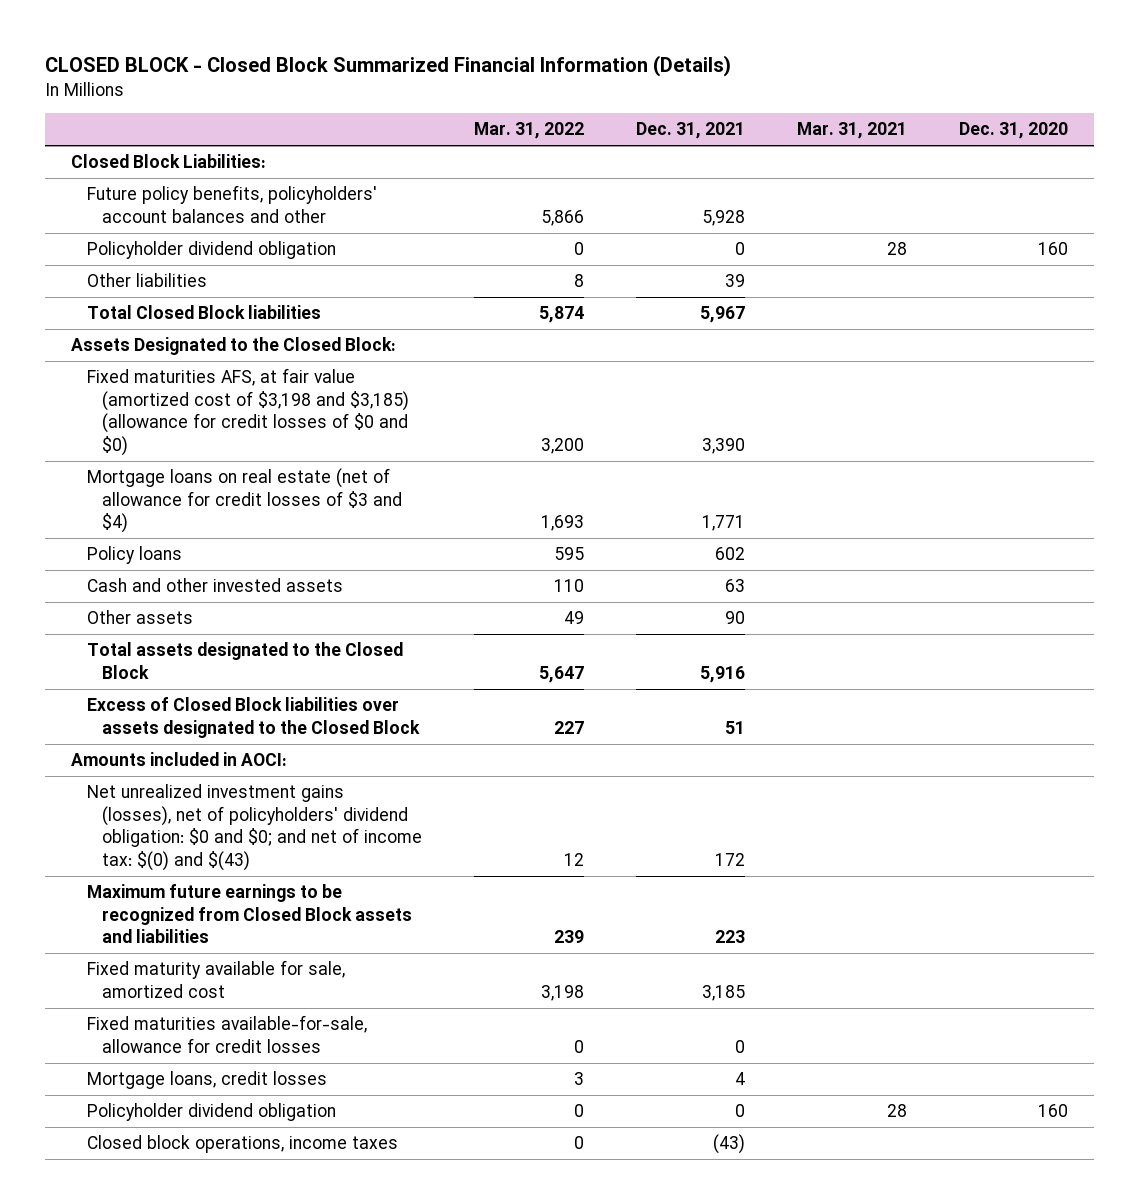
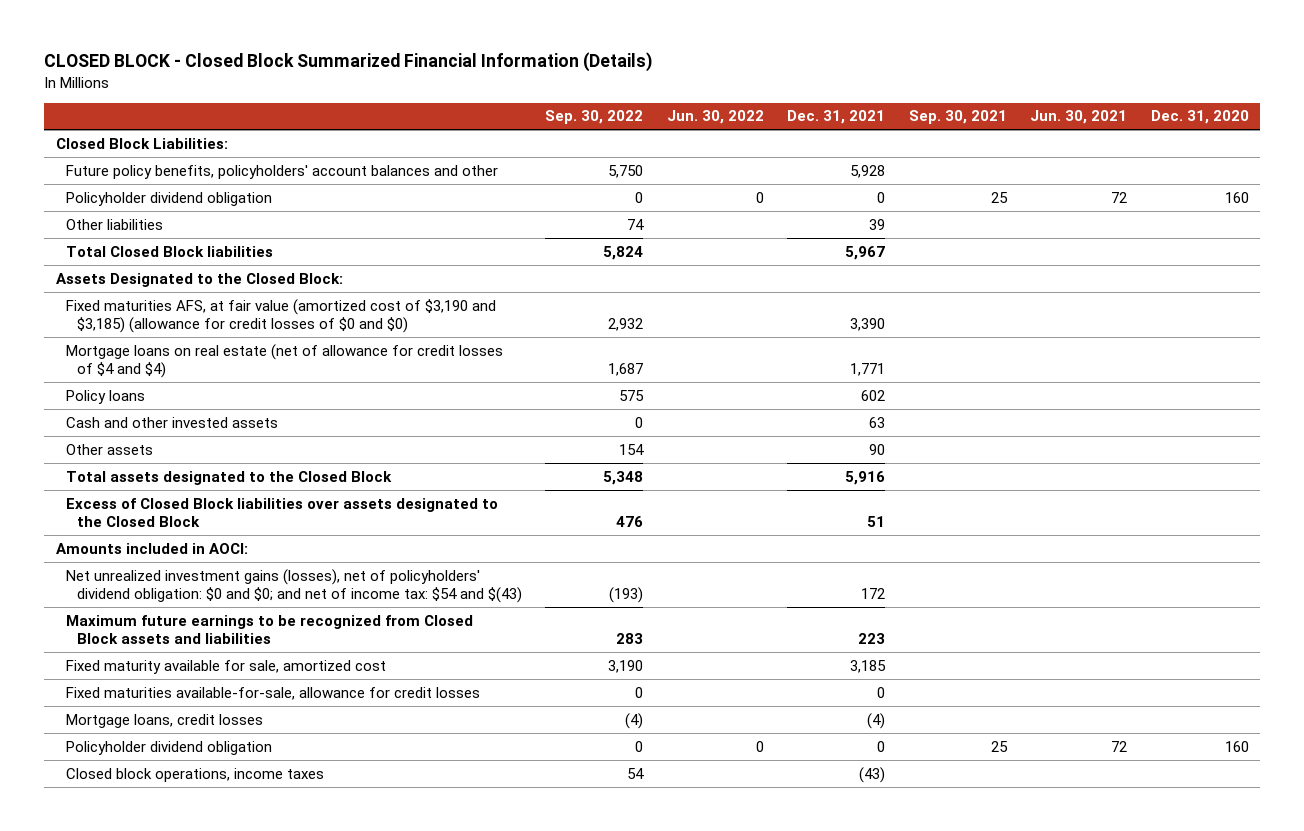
[474,122,585,140] Mar. 31, 2022 -> none
[797,122,908,140] Mar. 31, 2021 -> none
none -> [545,110,644,125] Sep. 30, 2022
none -> [666,110,764,125] Jun. 30, 2022
none -> [908,110,1007,125] Sep. 30, 2021
none -> [1030,110,1128,125] Jun. 30, 2021
[86,368,410,456] Fixed maturities AFS, at fair value (amortized cost of $3,198 and $3,185) (allowance for credit losses of $0 and $0) -> [66,298,497,333] Fixed maturities AFS, at fair value (amortized cost of $3,190 and $3,185) (allowance for credit losses of $0 and $0)
[86,468,403,534] Mortgage loans on real estate (net of allowance for credit losses of $3 and $4) -> [66,343,504,378] Mortgage loans on real estate (net of allowance for credit losses of $4 and $4)
[86,784,423,871] Net unrealized investment gains (losses), net of policyholders' dividend obligation: $0 and $0; and net of income tax: $(0) and $(43) -> [66,568,522,603] Net unrealized investment gains (losses), net of policyholders' dividend obligation: $0 and $0; and net of income tax: $54 and $(43)
[735,1072,746,1086] 4 -> [867,712,886,729] (4)

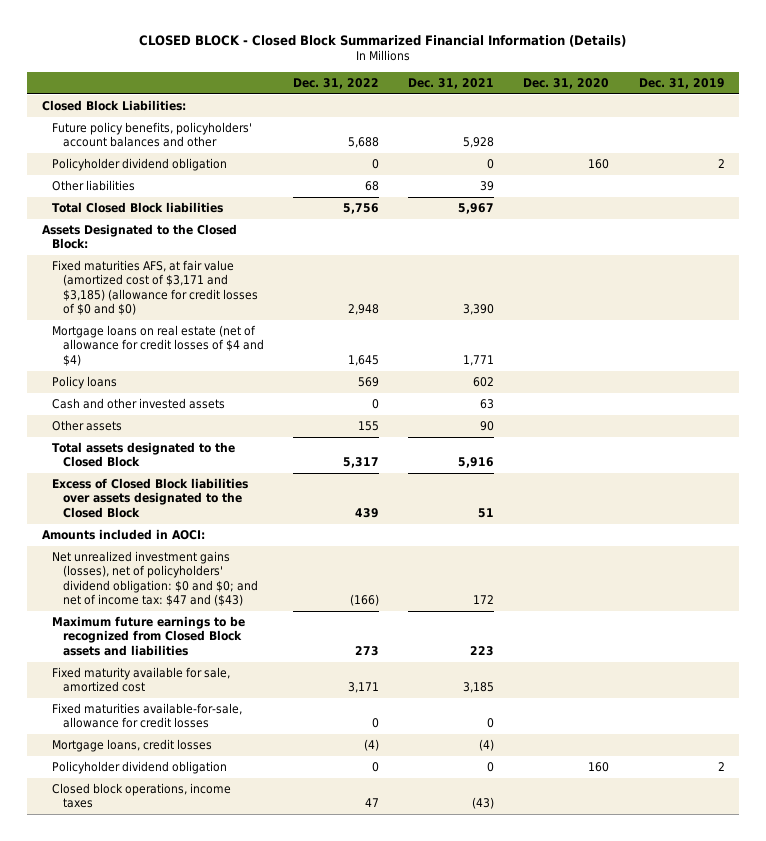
[545,110,644,125] Sep. 30, 2022 -> none
[666,110,764,125] Jun. 30, 2022 -> none
[908,110,1007,125] Sep. 30, 2021 -> none
[1030,110,1128,125] Jun. 30, 2021 -> none
none -> [292,77,379,89] Dec. 31, 2022
none -> [638,77,725,89] Dec. 31, 2019
[66,298,497,333] Fixed maturities AFS, at fair value (amortized cost of $3,190 and $3,185) (allowance for credit losses of $0 and $0) -> [52,260,258,315] Fixed maturities AFS, at fair value (amortized cost of $3,171 and $3,185) (allowance for credit losses of $0 and $0)
[66,568,522,603] Net unrealized investment gains (losses), net of policyholders' dividend obligation: $0 and $0; and net of income tax: $54 and $(43) -> [52,551,258,606] Net unrealized investment gains (losses), net of policyholders' dividend obligation: $0 and $0; and net of income tax: $47 and ($43)

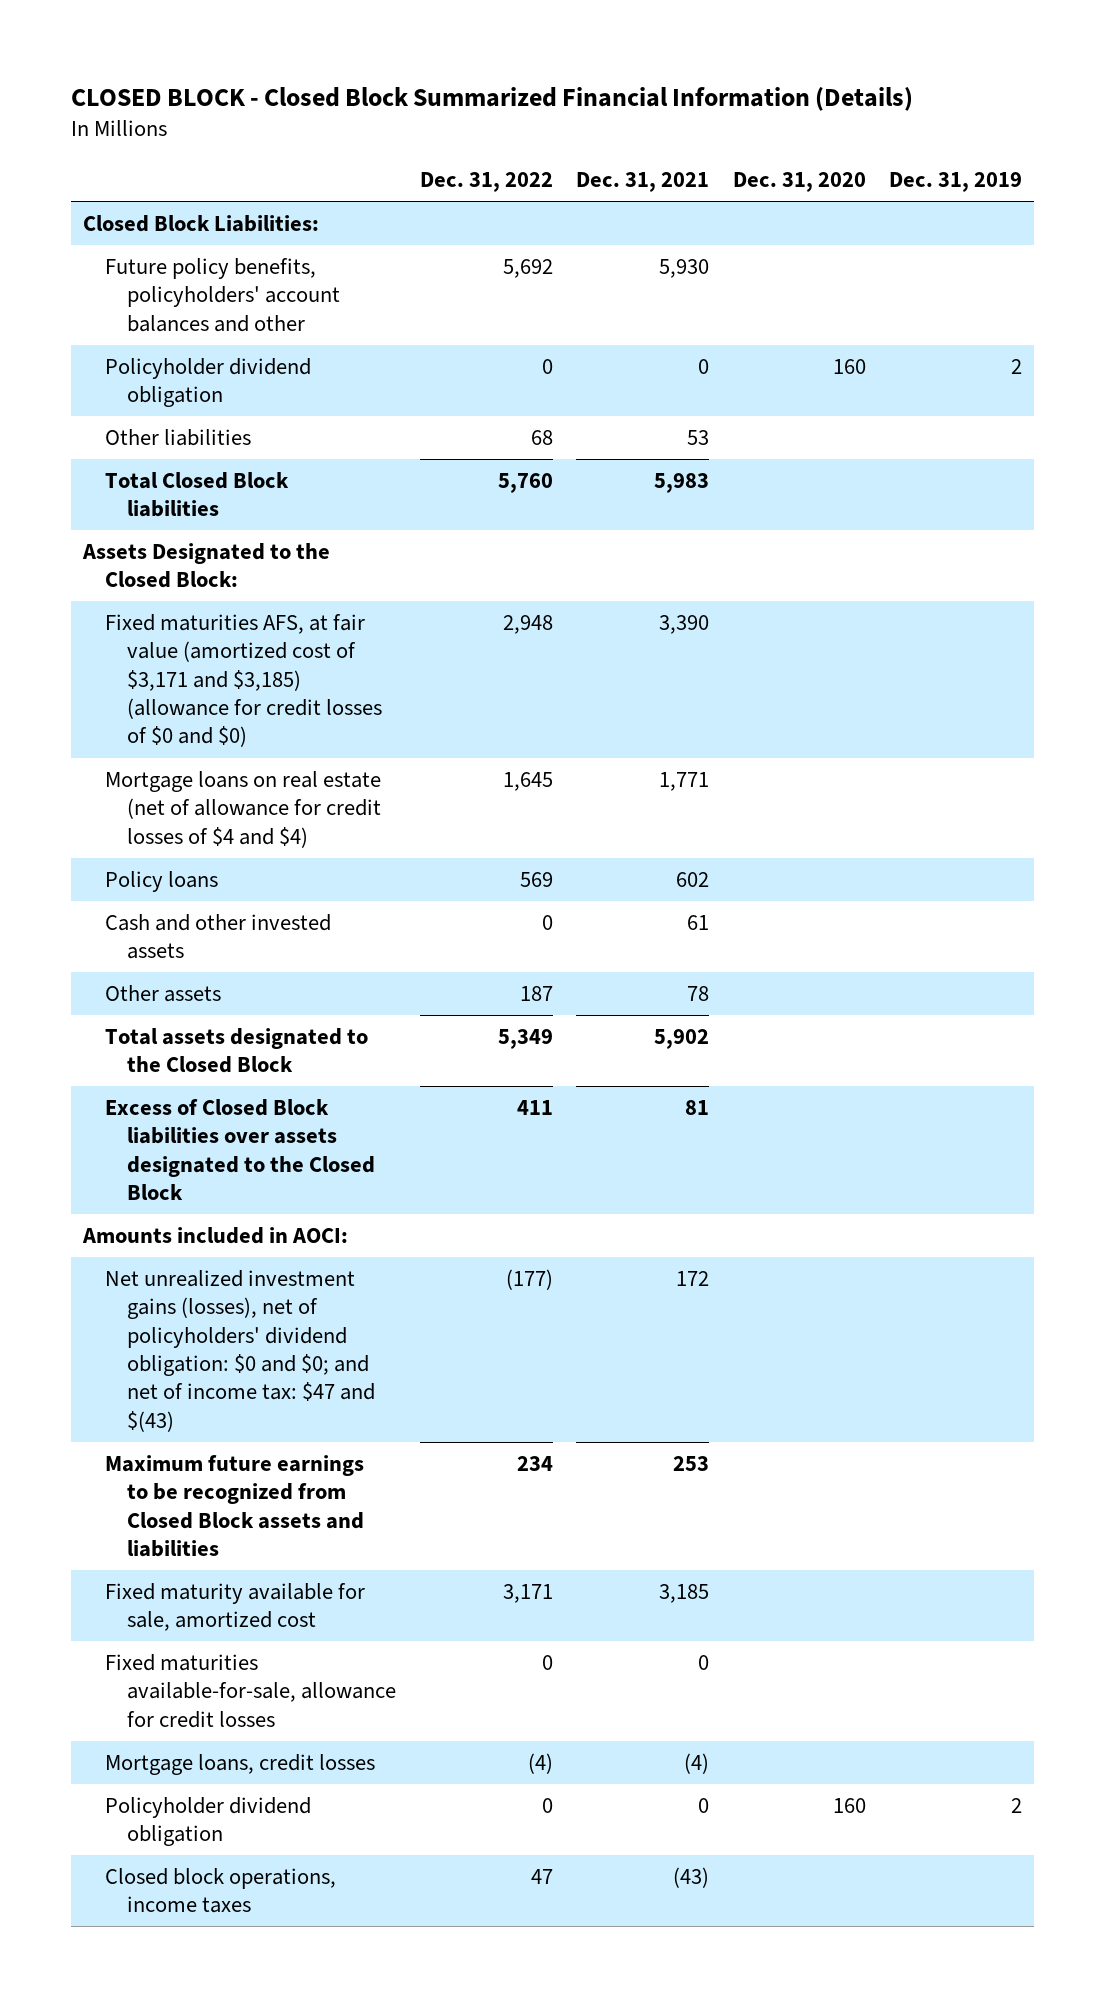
[347,137,379,149] 5,688 -> [502,258,553,278] 5,692
[463,137,495,149] 5,928 -> [659,258,710,278] 5,930
[480,181,495,192] 39 -> [687,429,710,445] 53
[342,203,379,215] 5,756 -> [497,472,553,493] 5,760
[458,203,495,215] 5,967 -> [654,472,710,493] 5,983
[480,399,495,410] 63 -> [687,914,710,930] 61
[357,421,379,432] 155 -> [519,985,553,1001] 187
[480,421,495,432] 90 -> [687,985,710,1001] 78
[342,457,379,469] 5,317 -> [497,1028,553,1049] 5,349
[458,457,495,469] 5,916 -> [654,1028,710,1049] 5,902
[354,507,379,518] 439 -> [516,1099,553,1115] 411
[478,507,495,518] 51 -> [685,1099,710,1115] 81
[52,551,258,606] Net unrealized investment gains (losses), net of policyholders' dividend obligation: $0 and $0; and net of income tax: $47 and ($43) -> [104,1269,376,1432] Net unrealized investment gains (losses), net of policyholders' dividend obligation: $0 and $0; and net of income tax: $47 and $(43)
[349,593,379,606] (166) -> [505,1268,553,1290] (177)
[354,645,379,656] 273 -> [516,1455,553,1471] 234
[470,645,495,656] 223 -> [673,1455,710,1471] 253

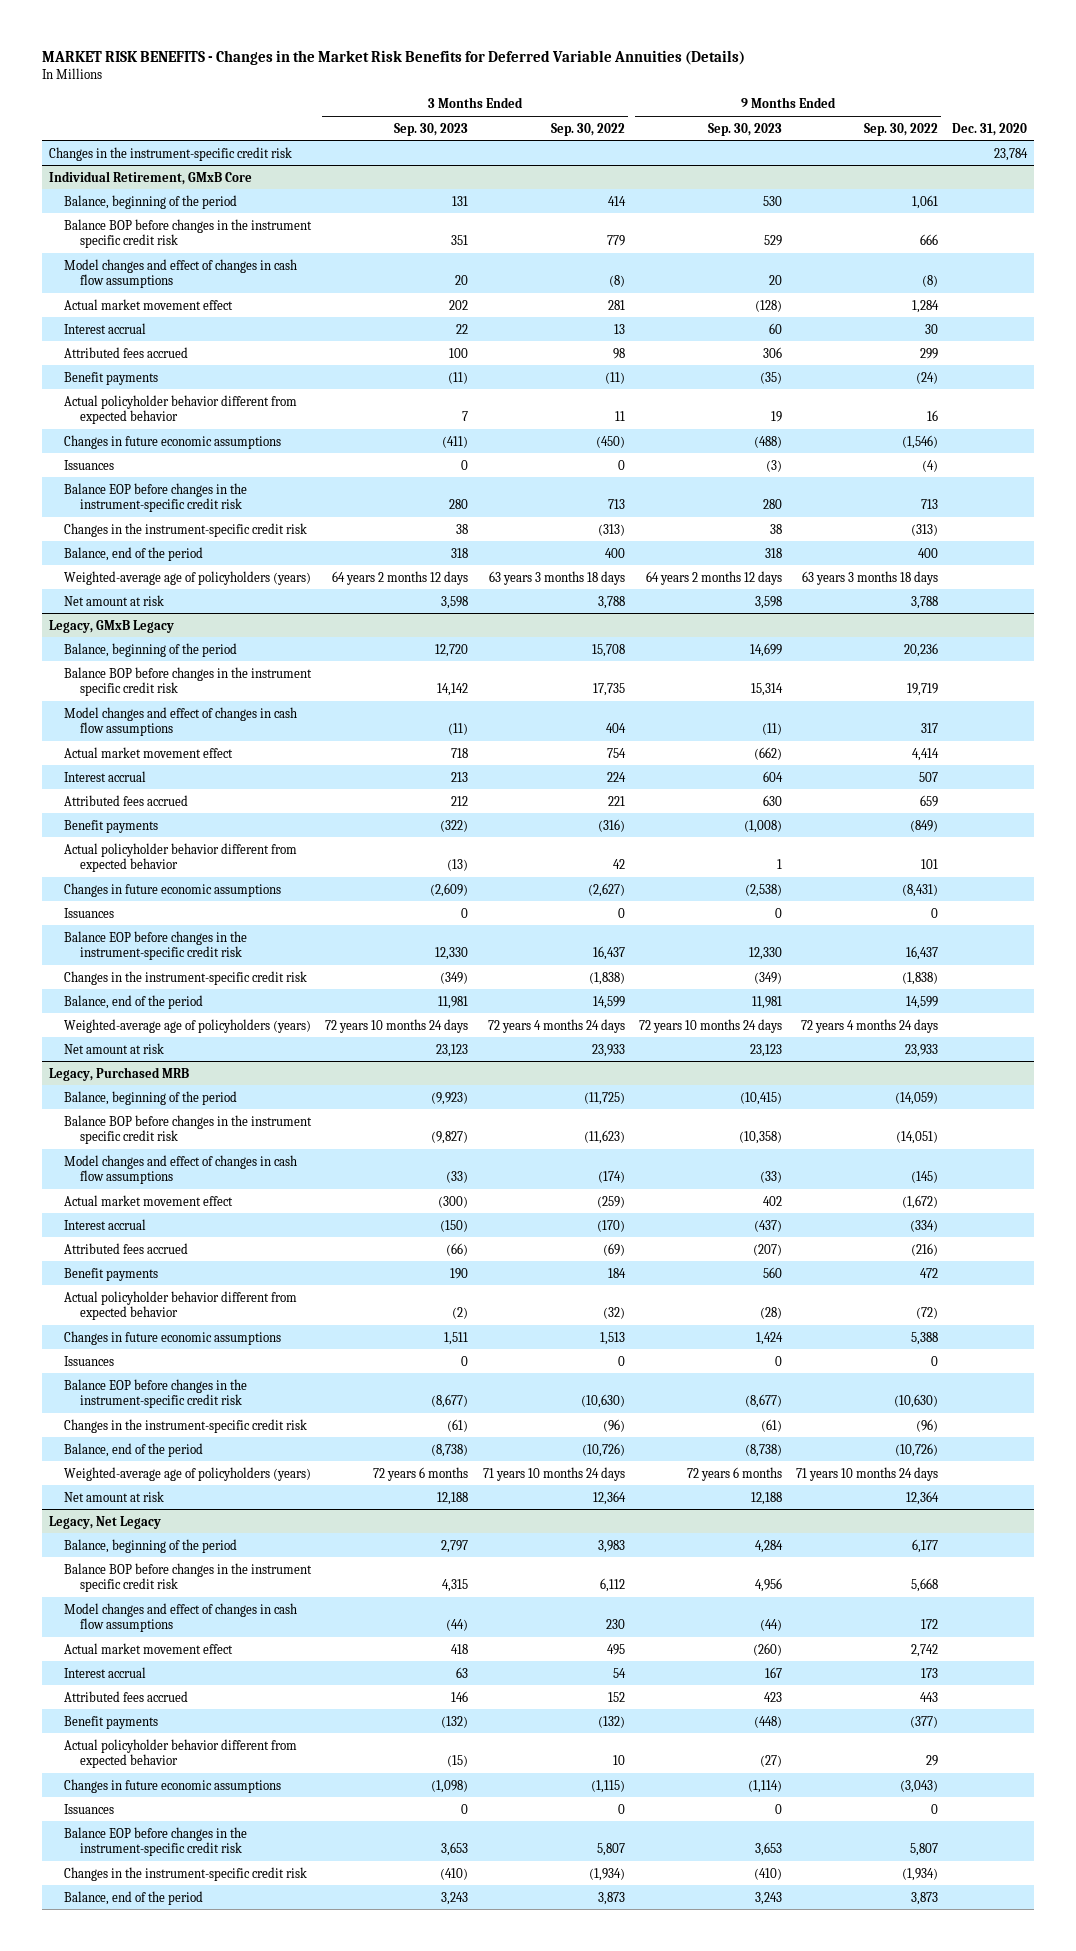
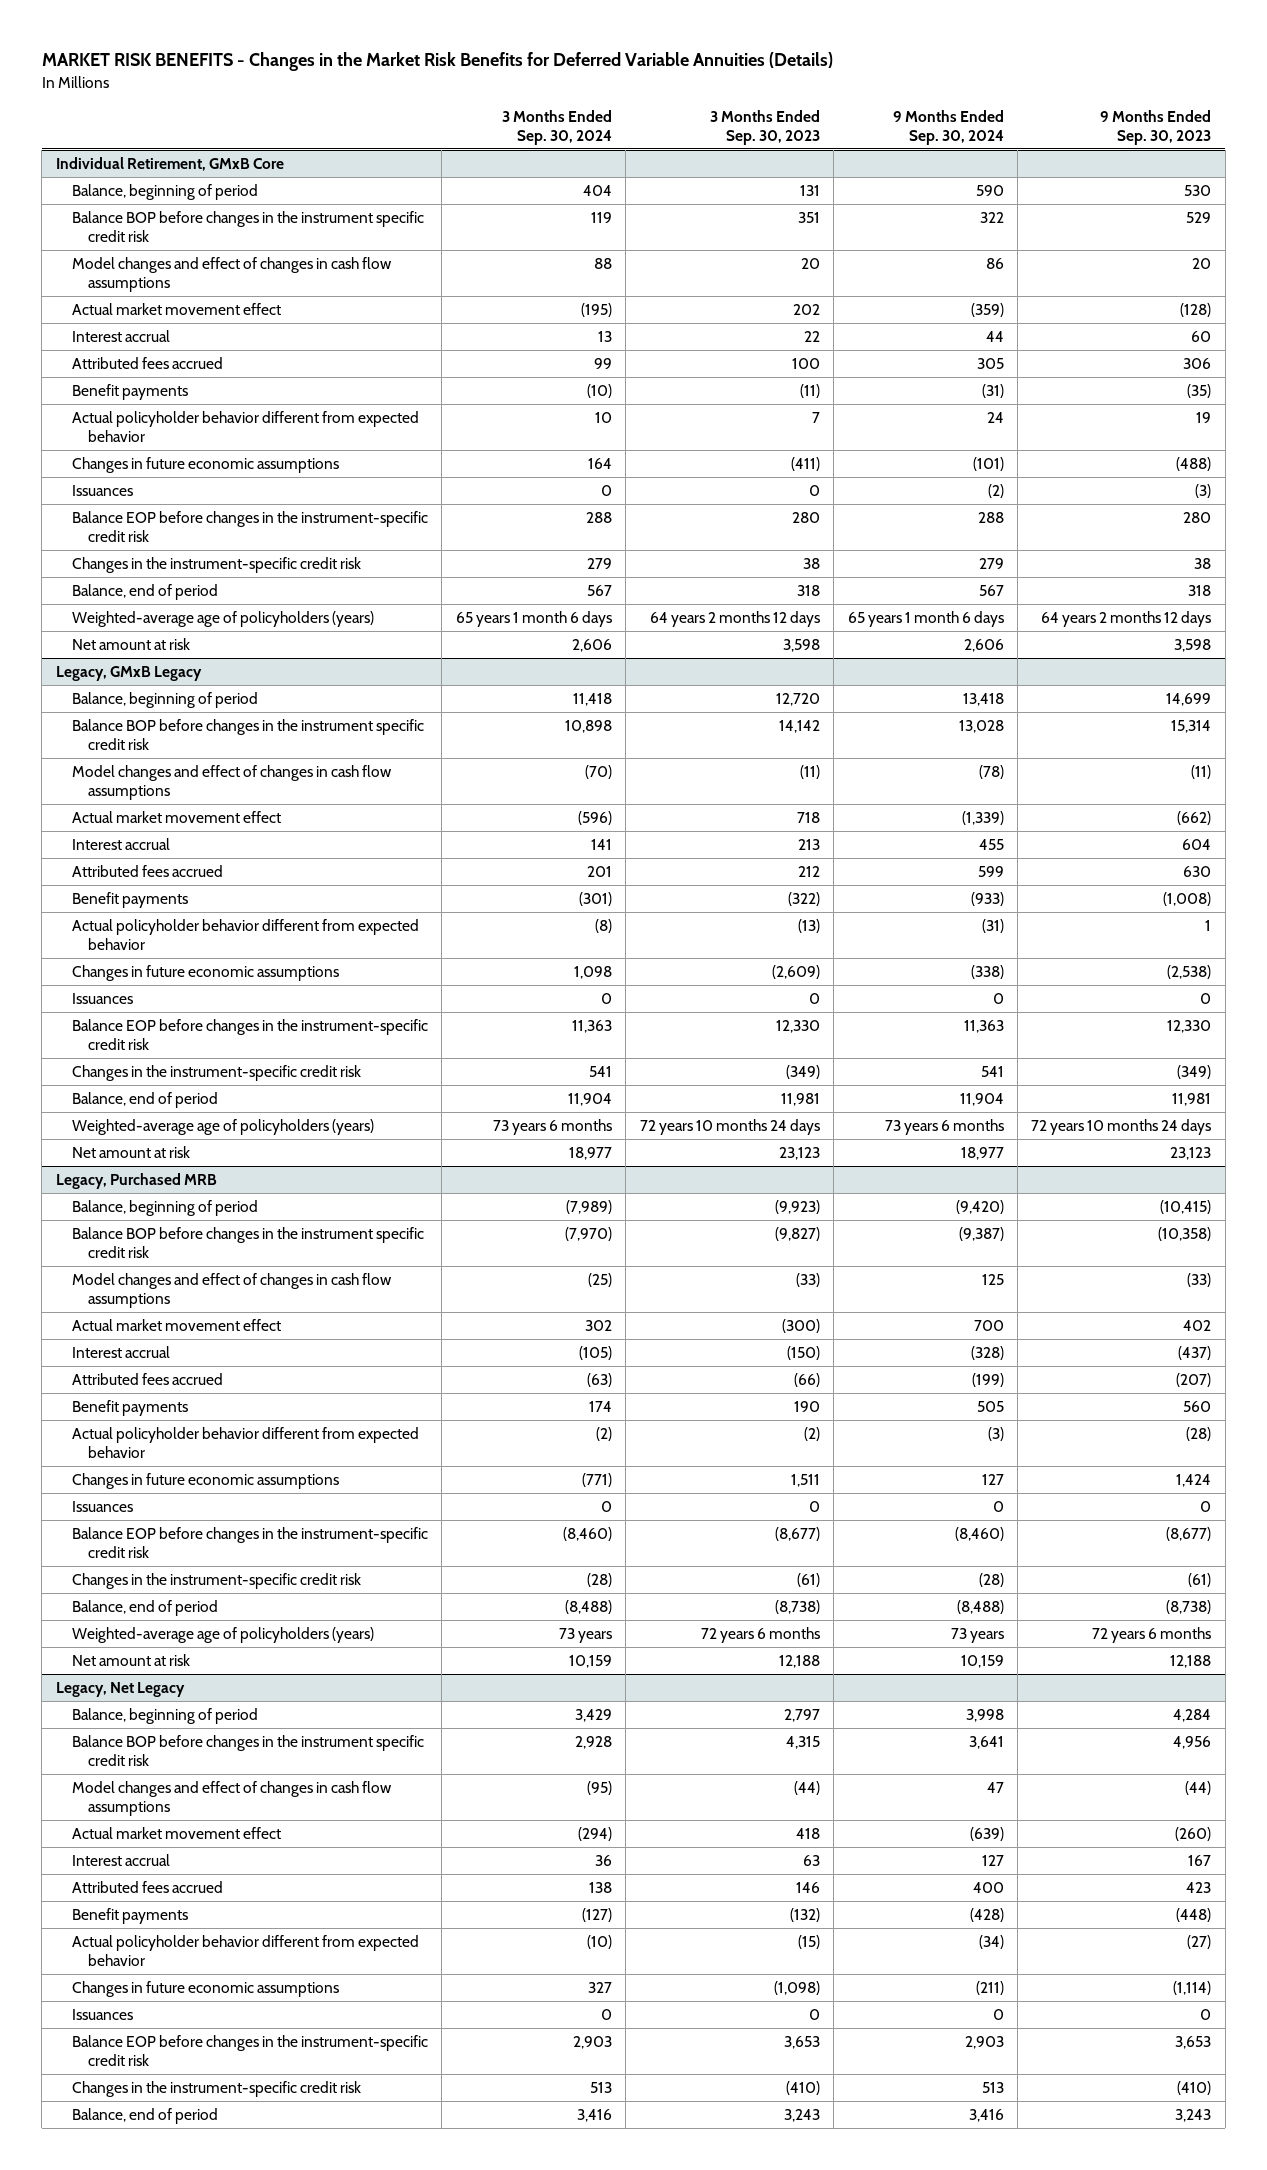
[550,122,625,136] Sep. 30, 2022 -> none
[863,122,938,136] Sep. 30, 2022 -> none
[952,122,1028,136] Dec. 31, 2020 -> none
none -> [501,110,612,145] 3 Months Ended Sep. 30, 2024
none -> [892,110,1004,145] 9 Months Ended Sep. 30, 2024
[48,146,292,161] Changes in the instrument-specific credit risk -> none
[64,194,238,209] Balance, beginning of the period -> [72,183,259,200] Balance, beginning of period
[64,546,204,561] Balance, end of the period -> [72,583,219,600] Balance, end of period
[64,642,238,657] Balance, beginning of the period -> [72,691,259,708] Balance, beginning of period
[64,994,204,1009] Balance, end of the period -> [72,1091,219,1108] Balance, end of period
[64,1090,238,1105] Balance, beginning of the period -> [72,1199,259,1216] Balance, beginning of period
[64,1442,204,1457] Balance, end of the period -> [72,1599,219,1616] Balance, end of period
[64,1538,238,1553] Balance, beginning of the period -> [72,1707,259,1724] Balance, beginning of period
[64,1890,204,1905] Balance, end of the period -> [72,2107,219,2124] Balance, end of period

